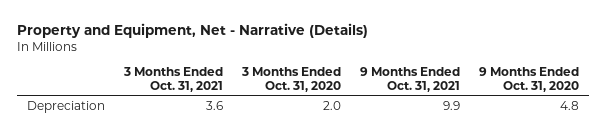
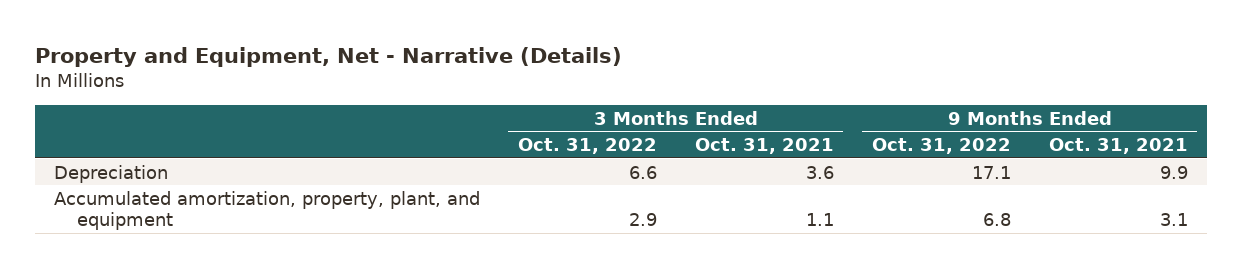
[240,67,341,93] 3 Months Ended Oct. 31, 2020 -> none
[479,67,580,93] 9 Months Ended Oct. 31, 2020 -> none
none -> [517,138,657,155] Oct. 31, 2022
none -> [871,138,1011,155] Oct. 31, 2022
none -> [53,190,480,231] Accumulated amortization, property, plant, and equipment

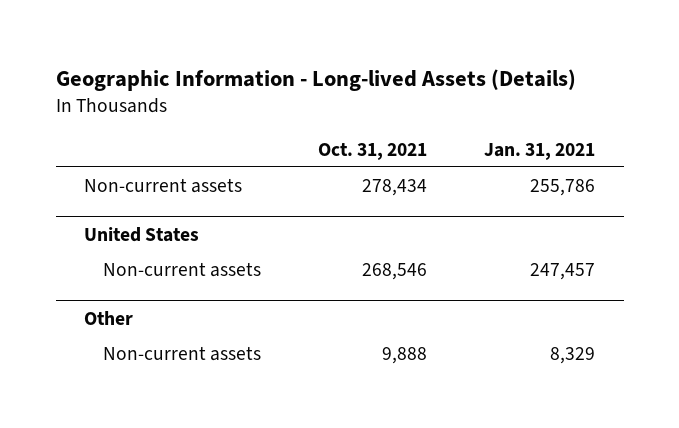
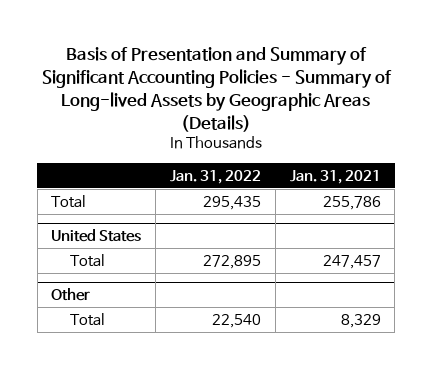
[55,68,576,91] Geographic Information - Long-lived Assets (Details) -> [41,46,392,132] Basis of Presentation and Summary of Significant Accounting Policies - Summary of Long-lived Assets by Geographic Areas (Details)
[318,142,428,160] Oct. 31, 2021 -> none
none -> [169,169,261,184] Jan. 31, 2022
[84,178,243,194] Non-current assets -> [51,194,87,208] Total
[102,262,261,278] Non-current assets -> [69,253,105,267] Total
[102,346,261,362] Non-current assets -> [69,312,105,326] Total

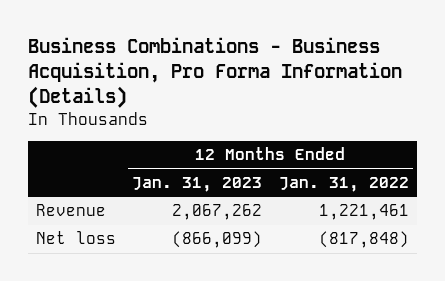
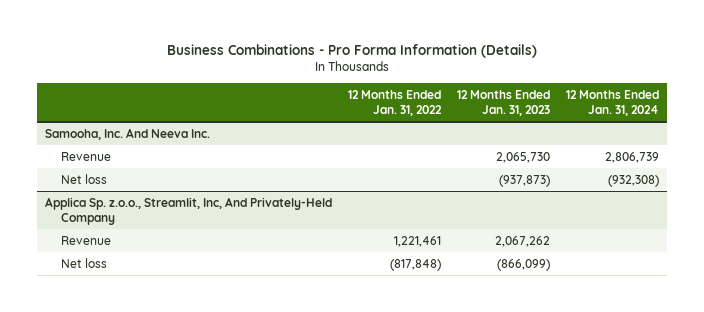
[27,36,402,109] Business Combinations - Business Acquisition, Pro Forma Information (Details) -> [167,44,538,59] Business Combinations - Pro Forma Information (Details)
none -> [566,89,660,116] 12 Months Ended Jan. 31, 2024
none -> [45,127,211,140] Samooha, Inc. And Neeva Inc.
none -> [61,151,112,161] Revenue
none -> [61,173,108,184] Net loss
none -> [45,196,333,225] Applica Sp. z.o.o., Streamlit, Inc, And Privately-Held Company

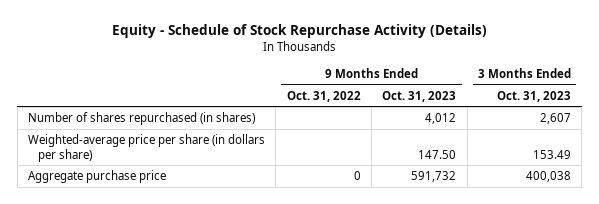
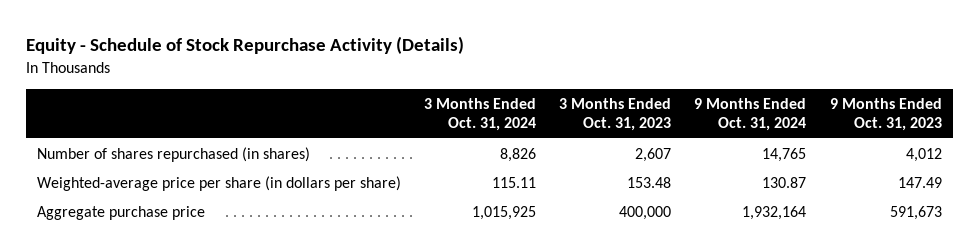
[286,90,361,102] Oct. 31, 2022 -> none
none -> [424,97,537,132] 3 Months Ended Oct. 31, 2024
none -> [694,97,807,132] 9 Months Ended Oct. 31, 2024
[418,149,457,159] 147.50 -> [897,176,942,188] 147.49
[533,149,572,159] 153.49 -> [627,176,672,188] 153.48
[411,171,457,183] 591,732 -> [889,205,942,220] 591,673
[526,171,572,183] 400,038 -> [619,205,672,220] 400,000

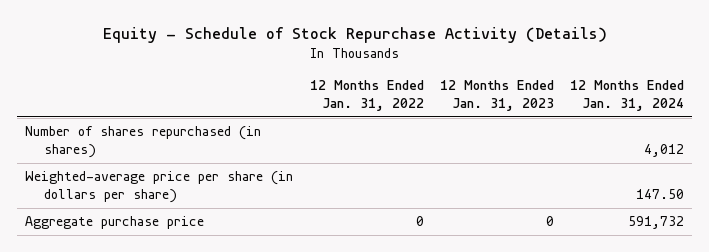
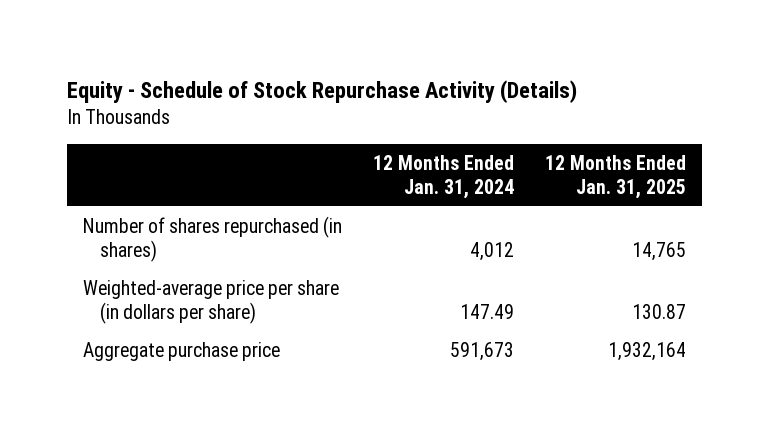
[309,80,424,112] 12 Months Ended Jan. 31, 2022 -> none
[439,80,554,112] 12 Months Ended Jan. 31, 2023 -> none
none -> [545,154,687,199] 12 Months Ended Jan. 31, 2025
[635,189,684,200] 147.50 -> [459,303,514,319] 147.49
[627,216,684,230] 591,732 -> [449,341,514,361] 591,673

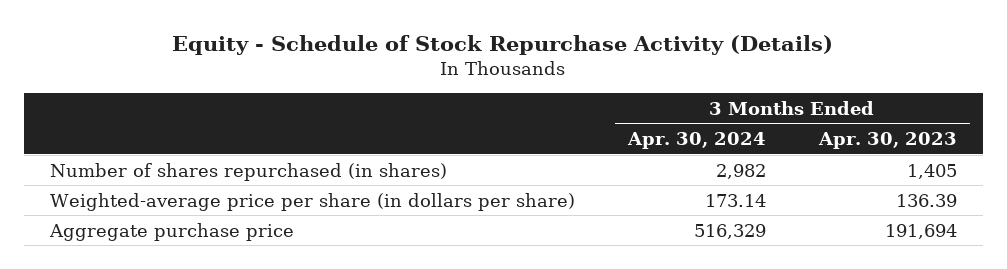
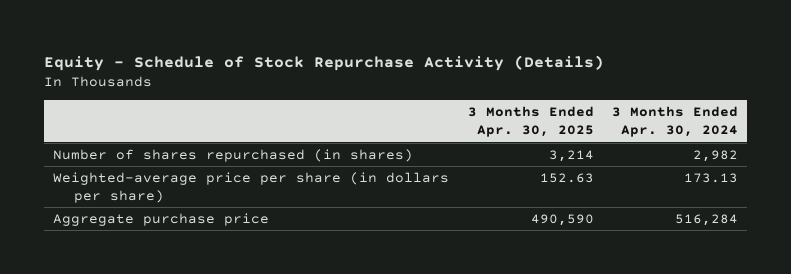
[817,131,957,149] Apr. 30, 2023 -> none
none -> [467,106,594,138] 3 Months Ended Apr. 30, 2025
[704,193,766,207] 173.14 -> [683,172,738,183] 173.13
[693,223,766,239] 516,329 -> [674,213,738,226] 516,284

